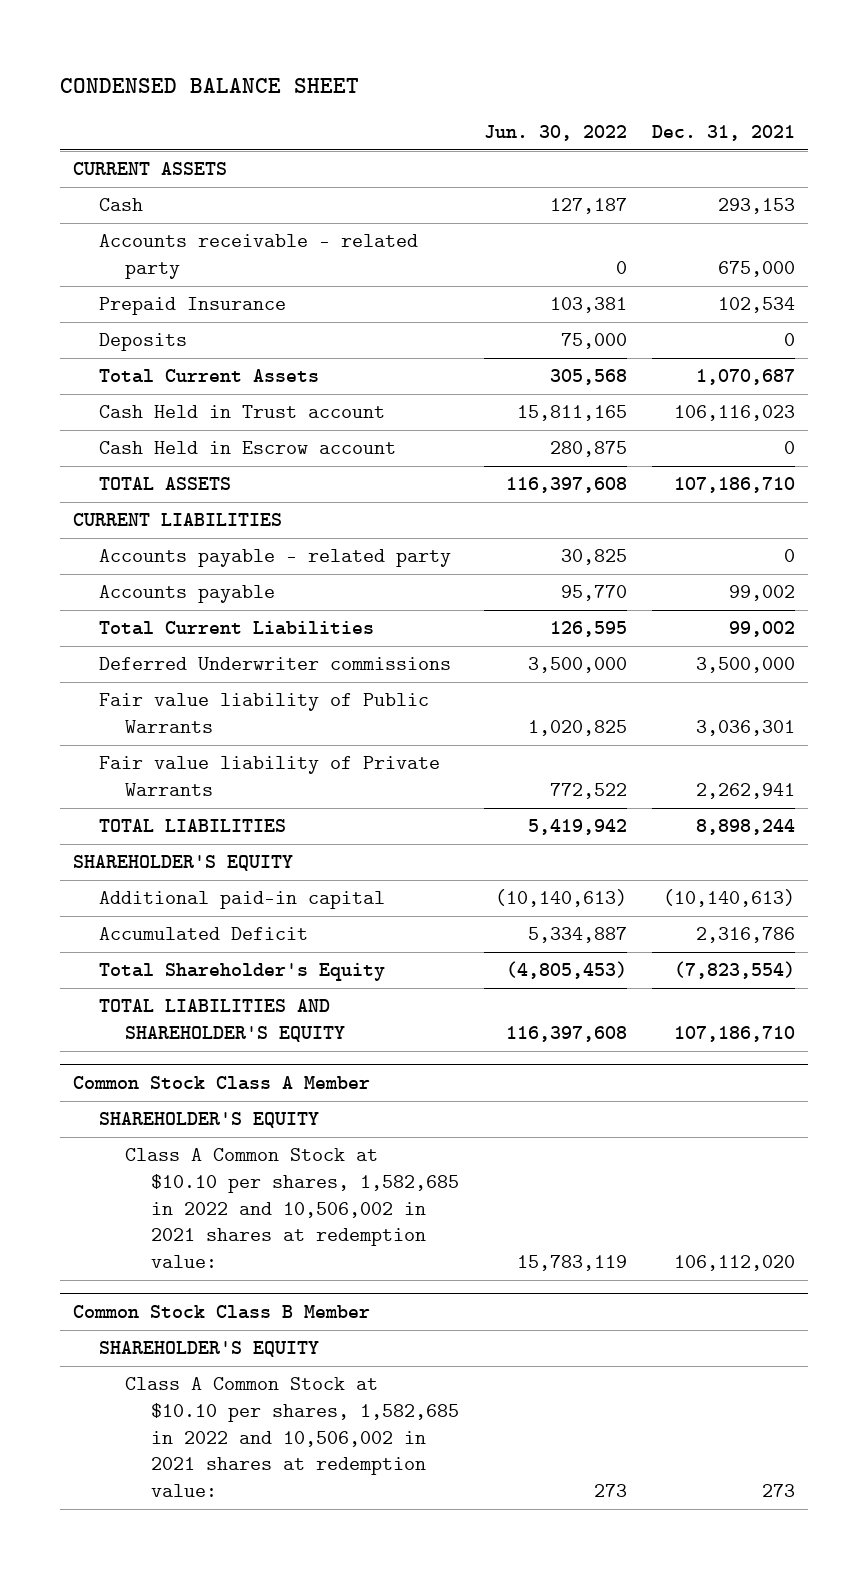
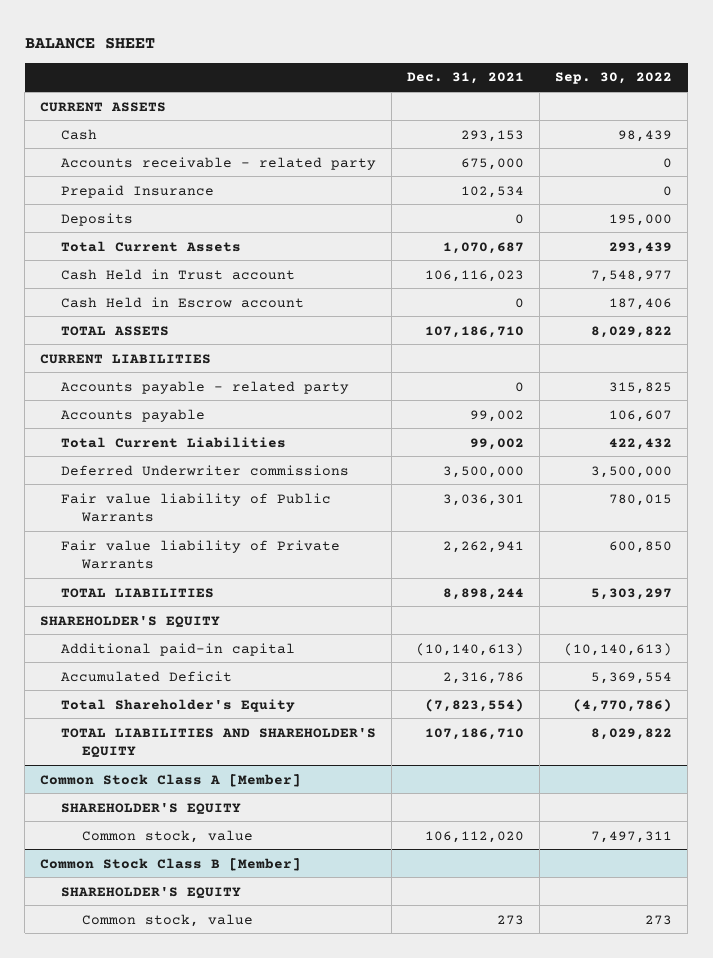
[60,77,360,93] CONDENSED BALANCE SHEET -> [24,36,155,49] BALANCE SHEET
[484,124,628,141] Jun. 30, 2022 -> none
none -> [555,72,673,85] Sep. 30, 2022
[72,1075,370,1090] Common Stock Class A Member -> [40,773,302,787] Common Stock Class A [Member]
[125,1148,460,1269] Class A Common Stock at $10.10 per shares, 1,582,685 in 2022 and 10,506,002 in 2021 shares at redemption value: -> [82,829,254,843] Common stock, value
[72,1304,370,1319] Common Stock Class B Member -> [40,857,302,871] Common Stock Class B [Member]
[125,1377,460,1498] Class A Common Stock at $10.10 per shares, 1,582,685 in 2022 and 10,506,002 in 2021 shares at redemption value: -> [82,913,254,927] Common stock, value

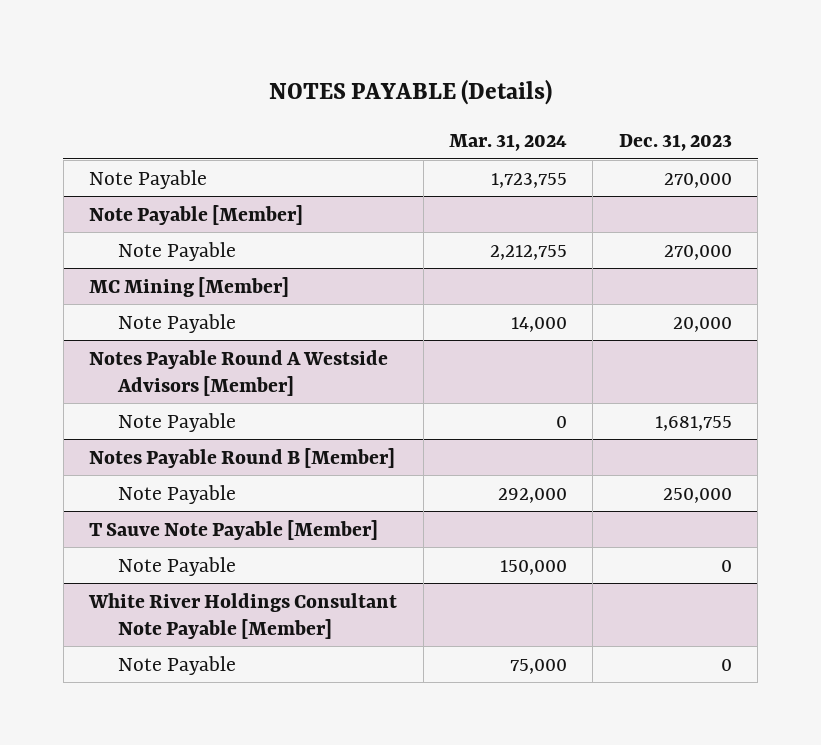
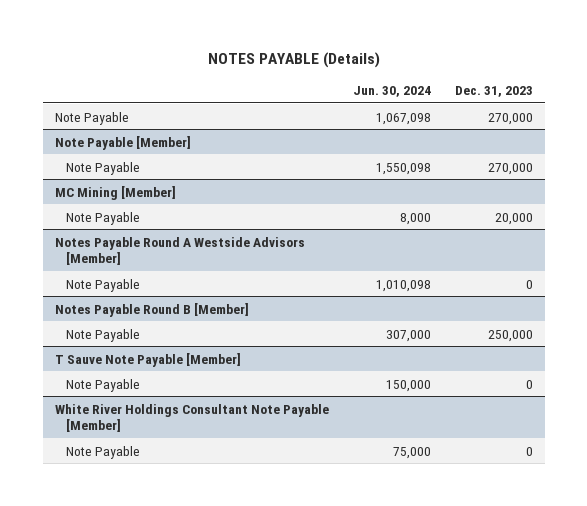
[449,134,568,152] Mar. 31, 2024 -> none
none -> [352,85,431,97] Jun. 30, 2024
[654,415,732,431] 1,681,755 -> [525,279,533,289] 0

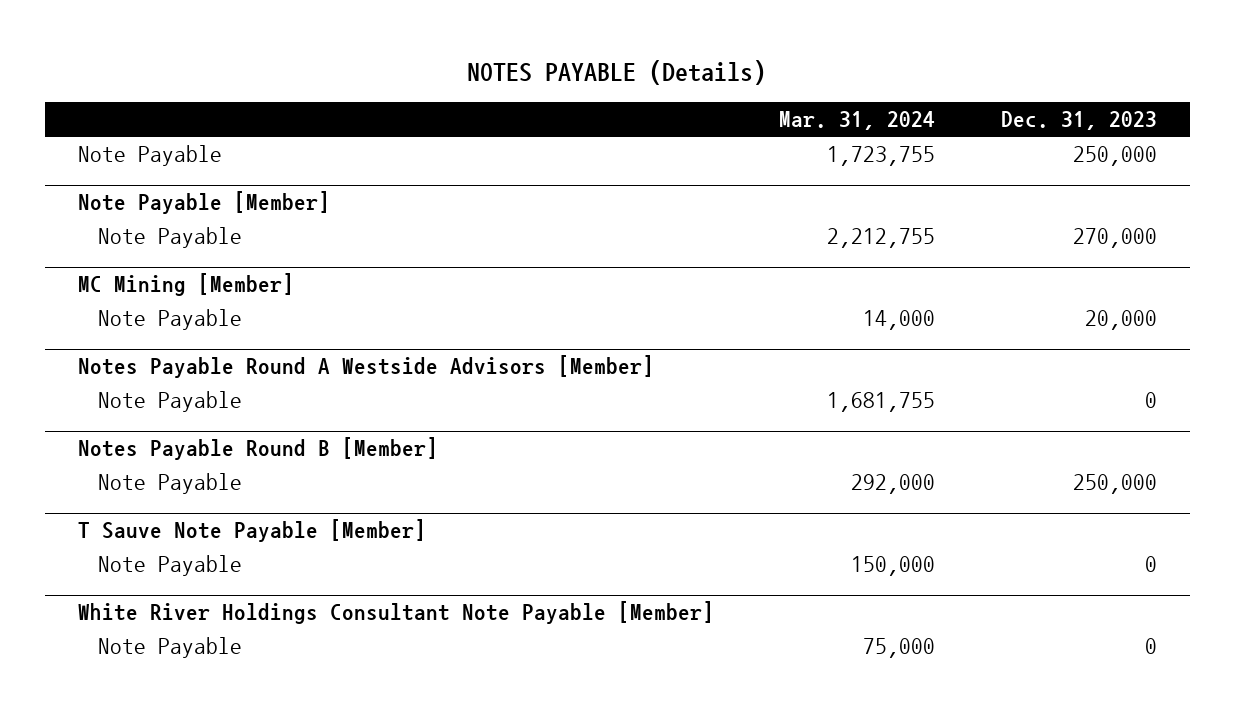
[352,85,431,97] Jun. 30, 2024 -> none
none -> [779,111,936,131] Mar. 31, 2024
[487,112,533,125] 270,000 -> [1073,146,1158,167] 250,000

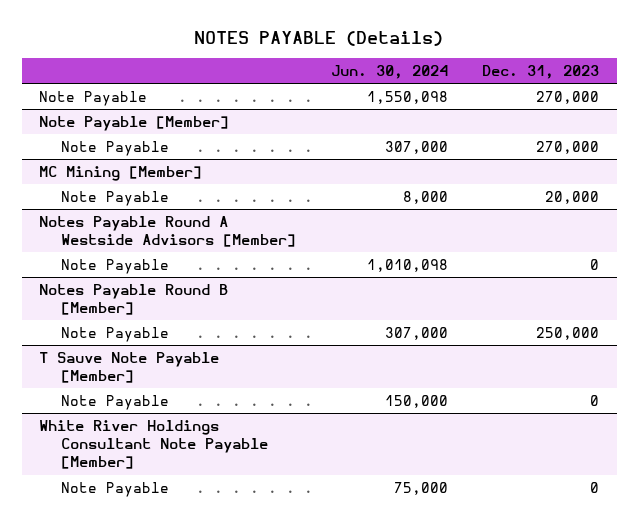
[779,111,936,131] Mar. 31, 2024 -> none
none -> [330,64,448,79] Jun. 30, 2024
[1073,146,1158,167] 250,000 -> [536,91,600,105] 270,000

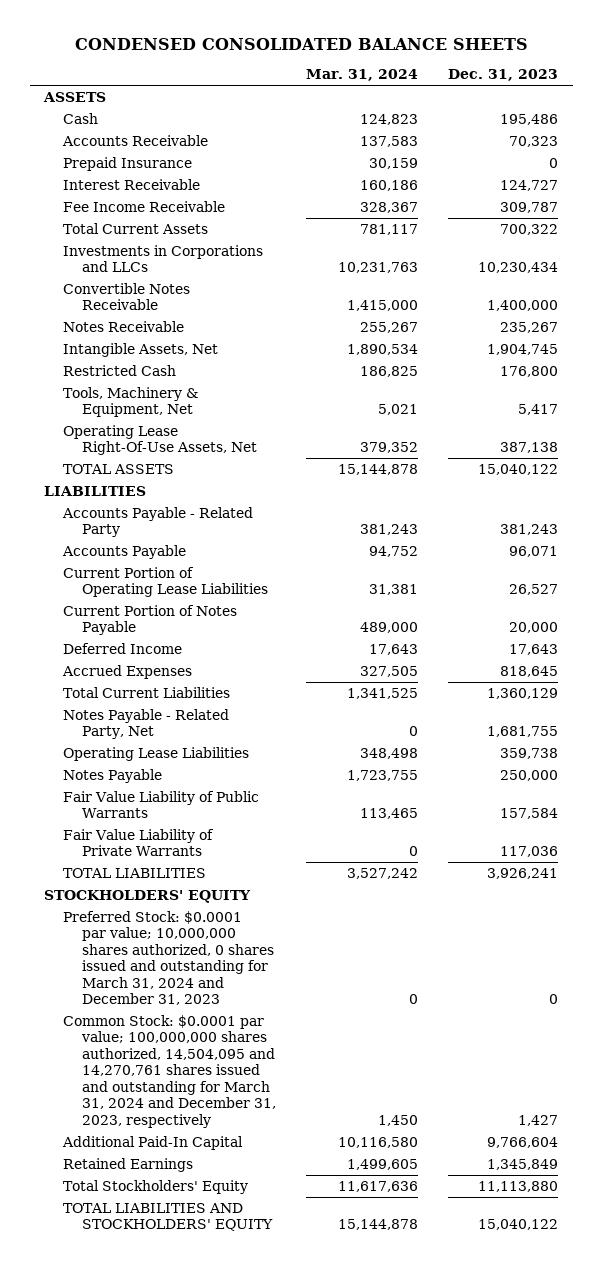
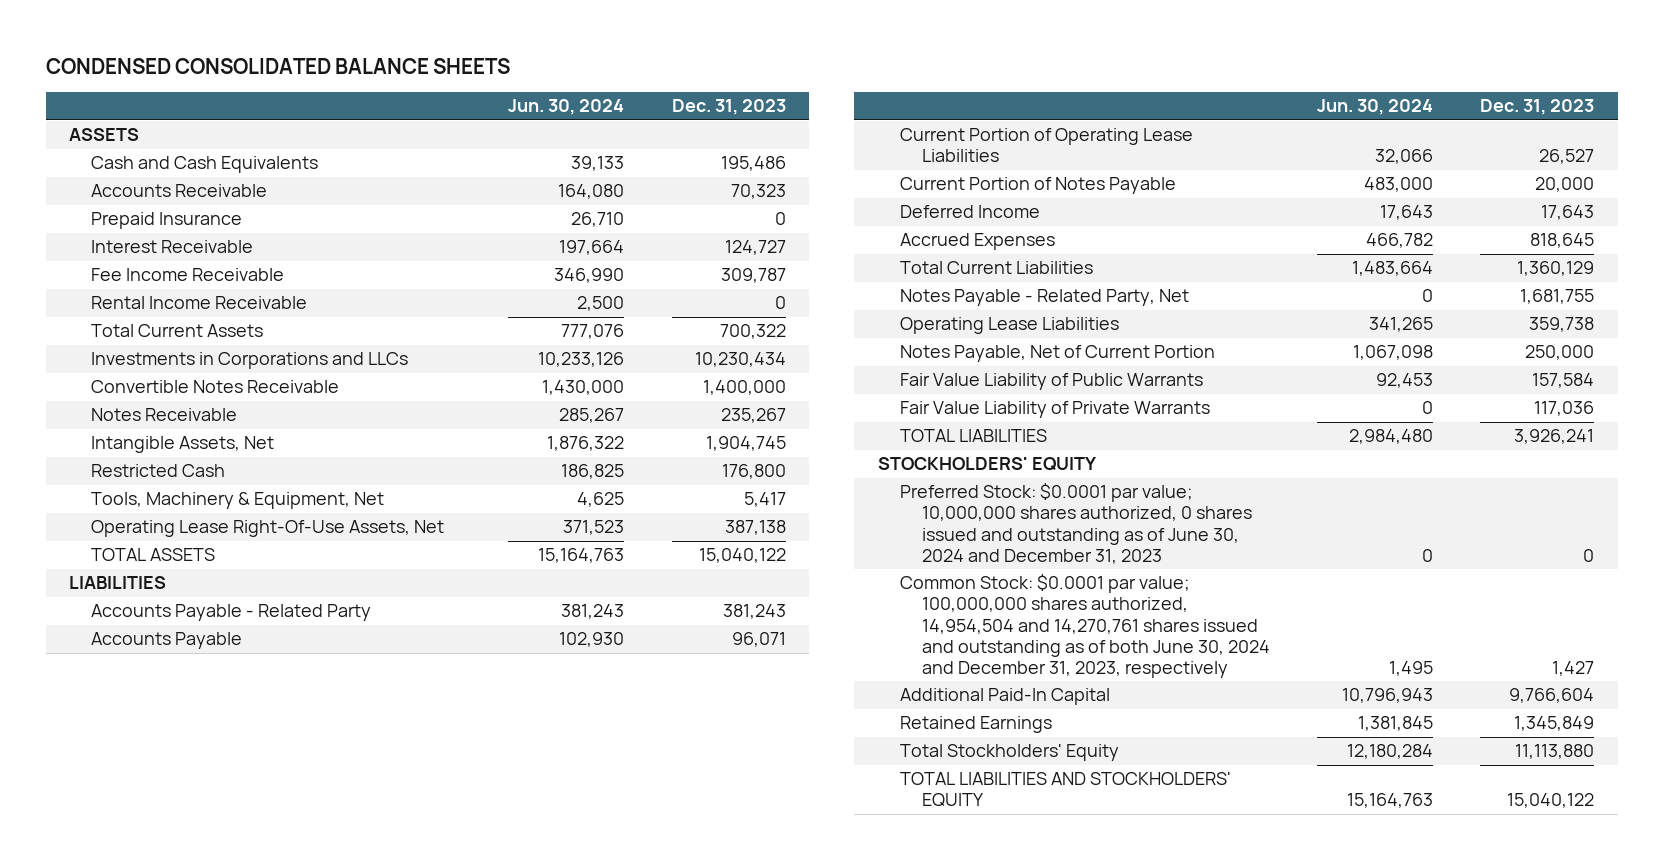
[306,69,419,82] Mar. 31, 2024 -> none
none -> [508,99,625,116] Jun. 30, 2024
[63,112,99,124] Cash -> [91,156,319,174] Cash and Cash Equivalents
none -> [91,296,308,310] Rental Income Receivable
[63,768,163,783] Notes Payable -> none
none -> [899,345,1215,363] Notes Payable, Net of Current Portion
[63,910,275,1006] Preferred Stock: $0.0001 par value; 10,000,000 shares authorized, 0 shares issued and outstanding for March 31, 2024 and December 31, 2023 -> [899,483,1252,564] Preferred Stock: $0.0001 par value; 10,000,000 shares authorized, 0 shares issued and outstanding as of June 30, 2024 and December 31, 2023
[63,1014,277,1128] Common Stock: $0.0001 par value; 100,000,000 shares authorized, 14,504,095 and 14,270,761 shares issued and outstanding for March 31, 2024 and December 31, 2023, respectively -> [899,574,1270,678] Common Stock: $0.0001 par value; 100,000,000 shares authorized, 14,954,504 and 14,270,761 shares issued and outstanding as of both June 30, 2024 and December 31, 2023, respectively

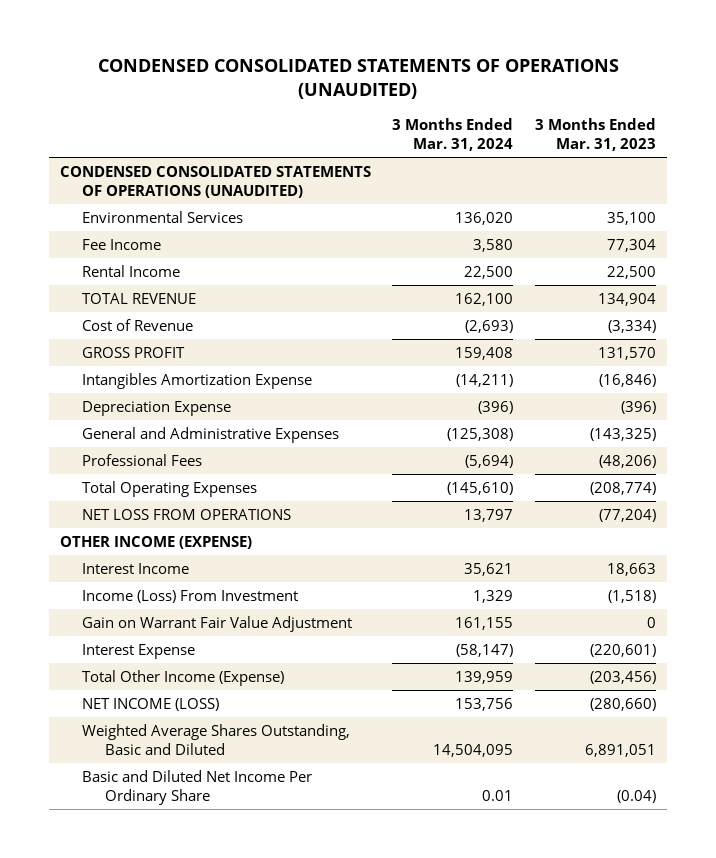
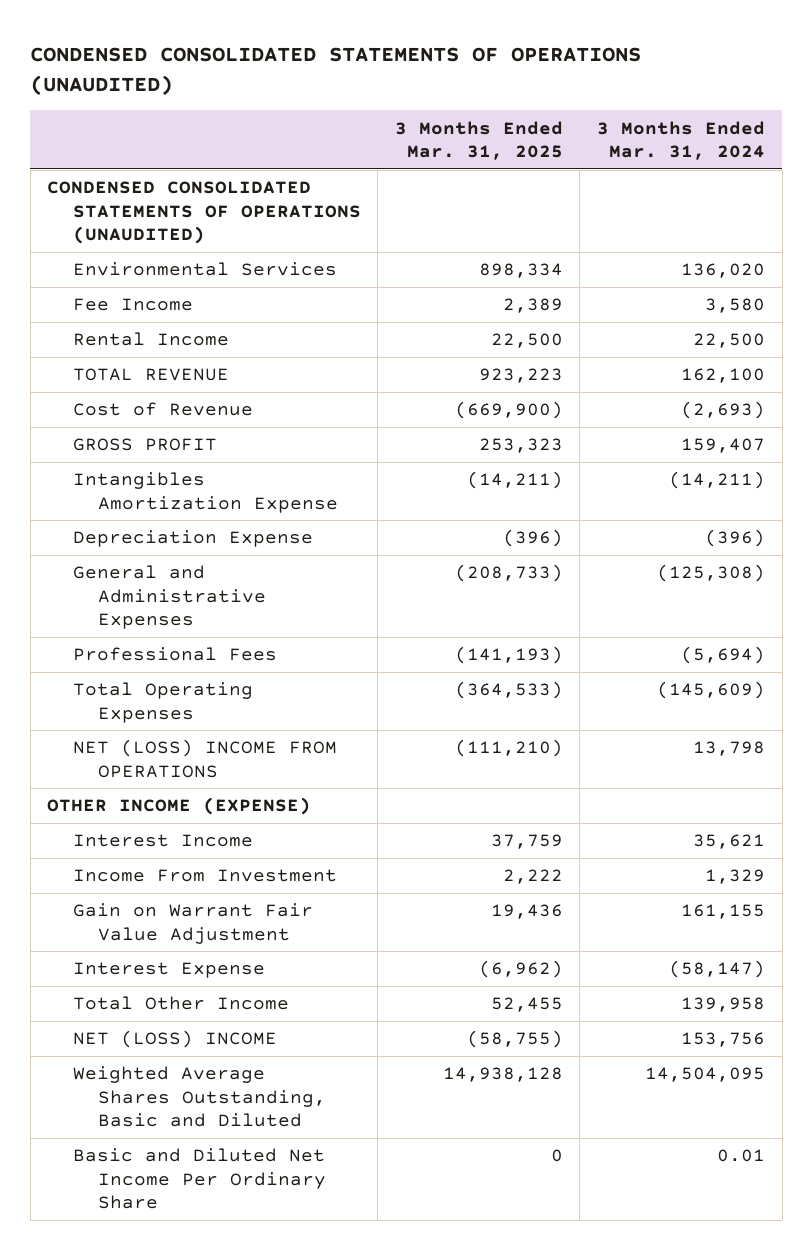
[535,117,657,151] 3 Months Ended Mar. 31, 2023 -> none
none -> [394,120,563,161] 3 Months Ended Mar. 31, 2025
[455,346,514,360] 159,408 -> [680,438,765,454] 159,407
[447,481,514,495] (145,610) -> [656,681,765,700] (145,609)
[82,508,292,520] NET LOSS FROM OPERATIONS -> [72,739,337,778] NET (LOSS) INCOME FROM OPERATIONS
[464,508,514,522] 13,797 -> [692,741,765,757] 13,798
[82,589,299,603] Income (Loss) From Investment -> [72,869,337,883] Income From Investment
[82,669,285,686] Total Other Income (Expense) -> [72,996,289,1011] Total Other Income
[455,670,514,684] 139,959 -> [680,997,765,1013] 139,958
[82,697,220,711] NET INCOME (LOSS) -> [72,1030,277,1049] NET (LOSS) INCOME

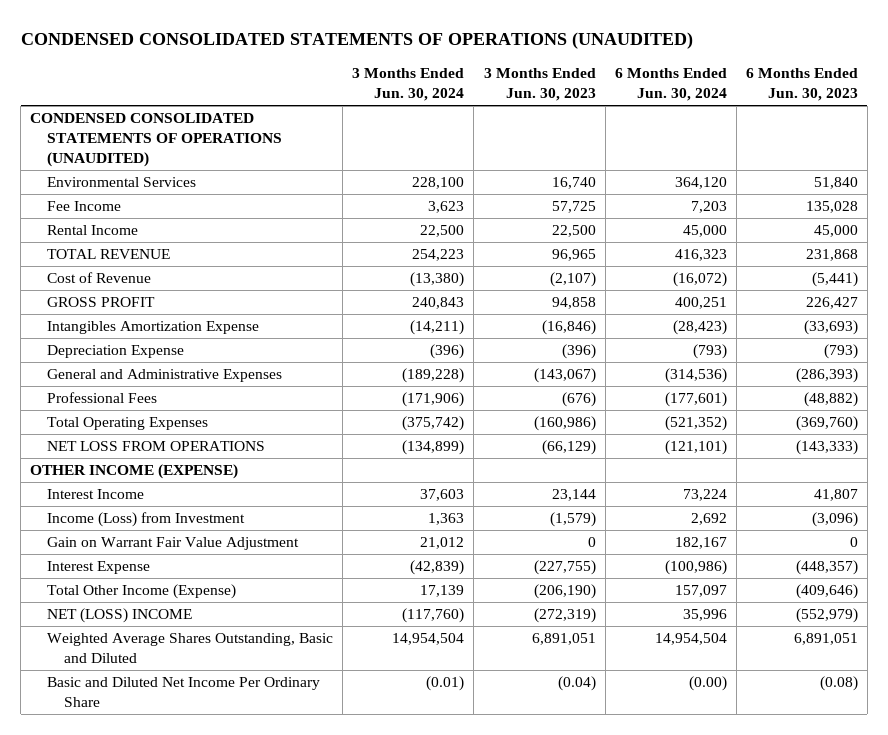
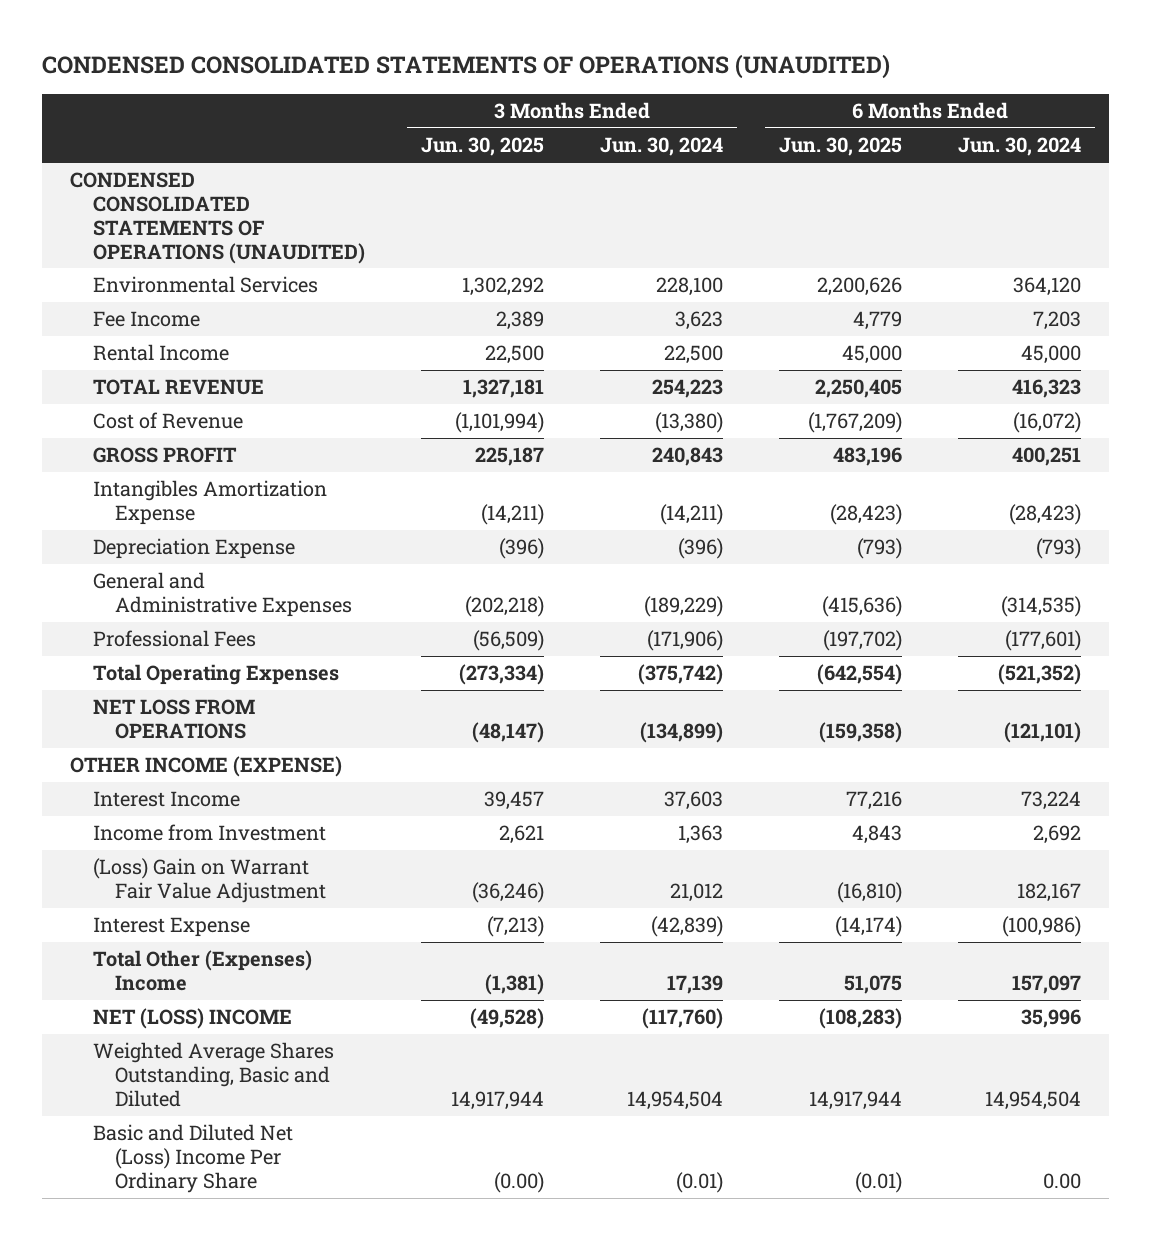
[483,68,596,102] 3 Months Ended Jun. 30, 2023 -> none
[745,68,858,102] 6 Months Ended Jun. 30, 2023 -> none
none -> [420,137,544,157] Jun. 30, 2025
none -> [779,137,903,157] Jun. 30, 2025
[402,368,465,384] (189,228) -> [643,596,723,618] (189,229)
[664,368,727,384] (314,536) -> [1001,596,1082,618] (314,535)
[47,512,246,528] Income (Loss) from Investment -> [92,824,326,842] Income from Investment
[47,537,300,551] Gain on Warrant Fair Value Adjustment -> [92,858,326,904] (Loss) Gain on Warrant Fair Value Adjustment
[47,584,237,600] Total Other Income (Expense) -> [92,950,312,992] Total Other (Expenses) Income
[47,677,321,708] Basic and Diluted Net Income Per Ordinary Share -> [92,1124,293,1193] Basic and Diluted Net (Loss) Income Per Ordinary Share
[688,676,727,692] (0.00) -> [1043,1172,1082,1189] 0.00

